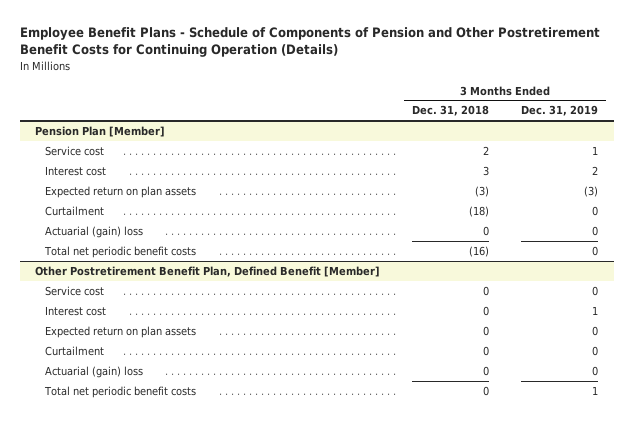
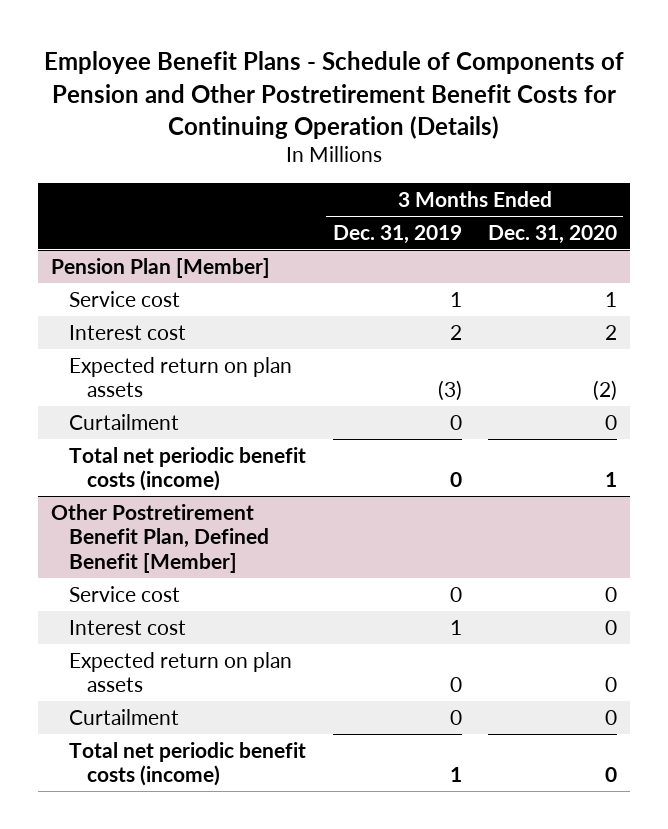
[412,105,490,117] Dec. 31, 2018 -> none
none -> [487,224,617,244] Dec. 31, 2020
[45,225,144,238] Actuarial (gain) loss -> none
[44,245,197,258] Total net periodic benefit costs -> [69,446,307,492] Total net periodic benefit costs (income)
[45,365,144,378] Actuarial (gain) loss -> none
[44,385,197,398] Total net periodic benefit costs -> [69,741,307,787] Total net periodic benefit costs (income)

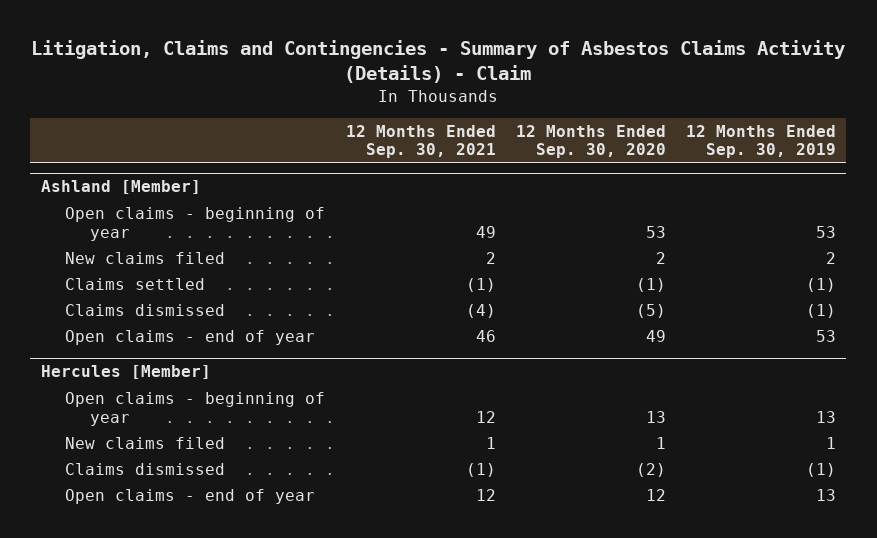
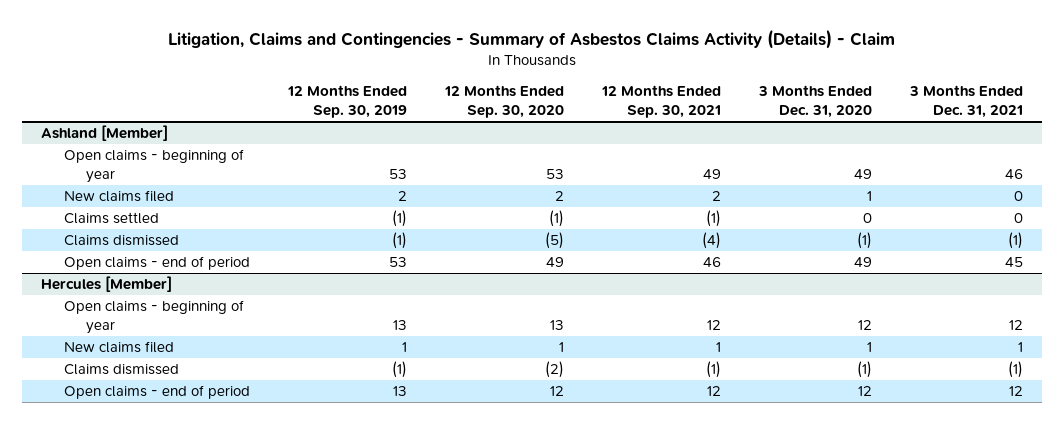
none -> [757,85,872,119] 3 Months Ended Dec. 31, 2020
none -> [908,85,1023,119] 3 Months Ended Dec. 31, 2021
[65,329,316,345] Open claims - end of year -> [63,256,250,271] Open claims - end of period
[65,488,316,504] Open claims - end of year -> [63,385,250,400] Open claims - end of period

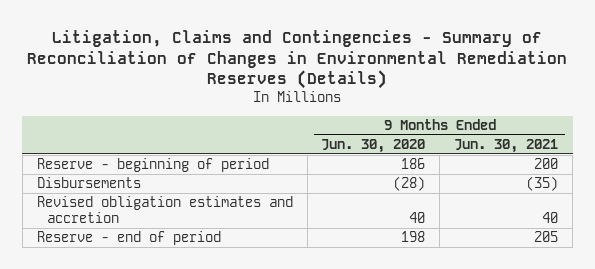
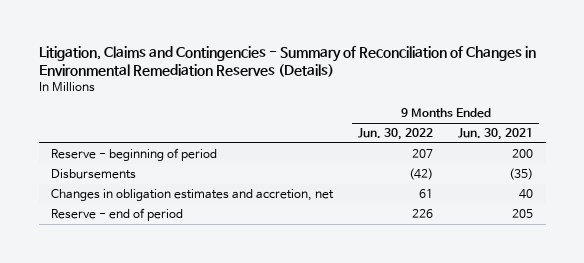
[321,138,426,153] Jun. 30, 2020 -> none
none -> [358,128,434,141] Jun. 30, 2022
[36,196,293,223] Revised obligation estimates and accretion -> [51,189,335,202] Changes in obligation estimates and accretion, net

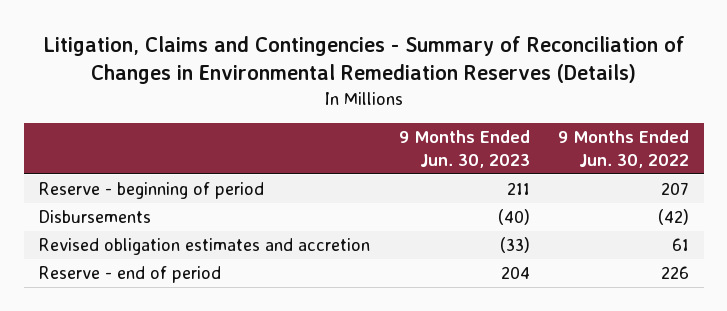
[458,128,534,141] Jun. 30, 2021 -> none
none -> [398,130,530,168] 9 Months Ended Jun. 30, 2023
[51,189,335,202] Changes in obligation estimates and accretion, net -> [37,238,370,256] Revised obligation estimates and accretion

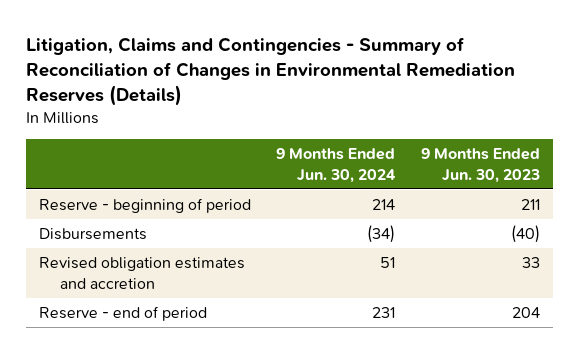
[558,130,690,168] 9 Months Ended Jun. 30, 2022 -> none
none -> [276,148,397,183] 9 Months Ended Jun. 30, 2024
[499,237,530,254] (33) -> [521,256,540,268] 33

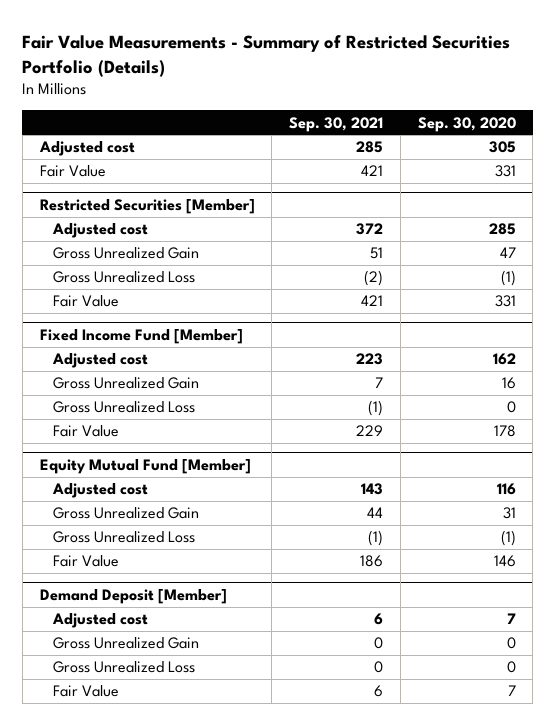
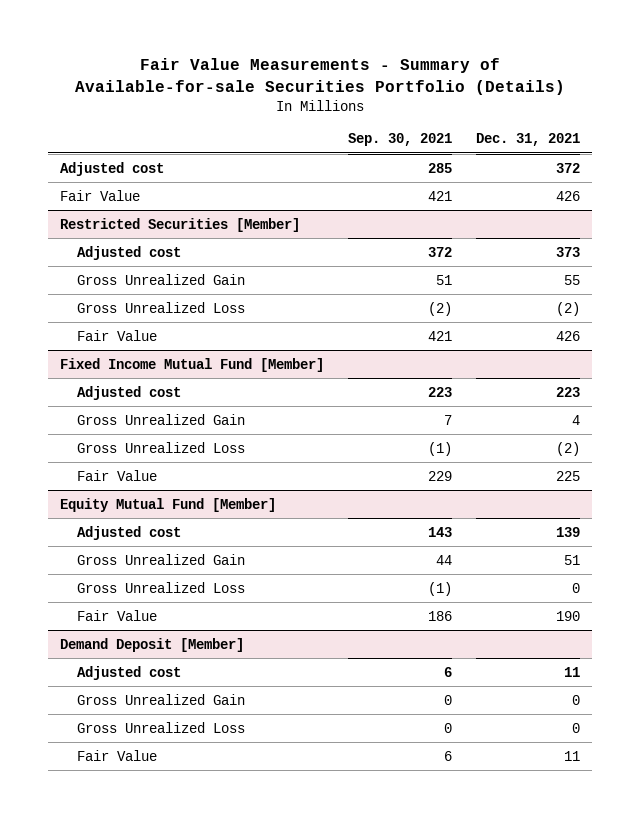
[22,34,511,77] Fair Value Measurements - Summary of Restricted Securities Portfolio (Details) -> [74,57,565,95] Fair Value Measurements - Summary of Available-for-sale Securities Portfolio (Details)
[417,116,516,132] Sep. 30, 2020 -> none
none -> [475,133,580,147] Dec. 31, 2021
[39,328,243,344] Fixed Income Fund [Member] -> [59,357,324,372] Fixed Income Mutual Fund [Member]

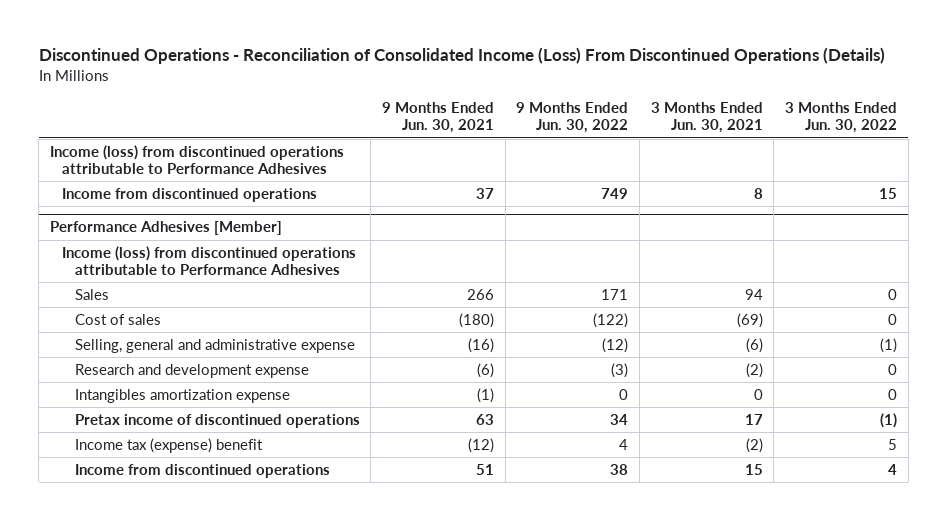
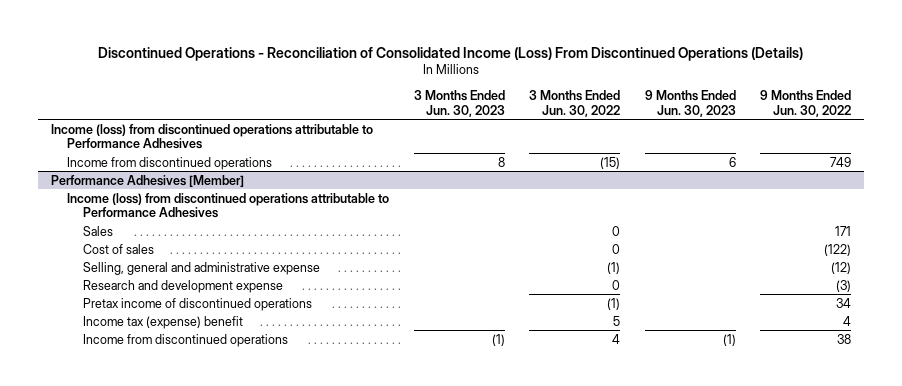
[381,101,494,134] 9 Months Ended Jun. 30, 2021 -> none
[650,101,763,134] 3 Months Ended Jun. 30, 2021 -> none
none -> [413,90,505,117] 3 Months Ended Jun. 30, 2023
none -> [644,90,736,117] 9 Months Ended Jun. 30, 2023
[878,187,897,199] 15 -> [600,156,621,169] (15)
[74,388,290,403] Intangibles amortization expense -> none

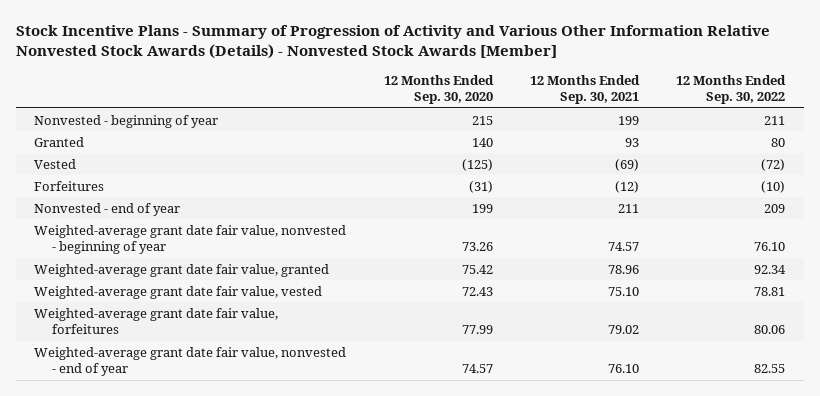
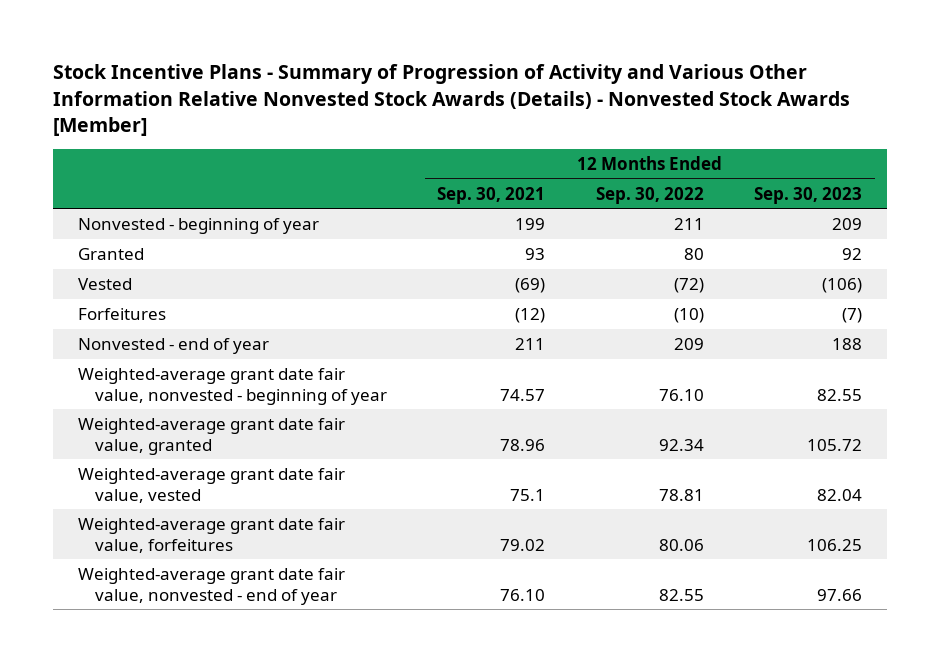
[383,74,494,105] 12 Months Ended Sep. 30, 2020 -> none
none -> [754,186,863,204] Sep. 30, 2023
[608,286,640,296] 75.10 -> [510,488,546,501] 75.1

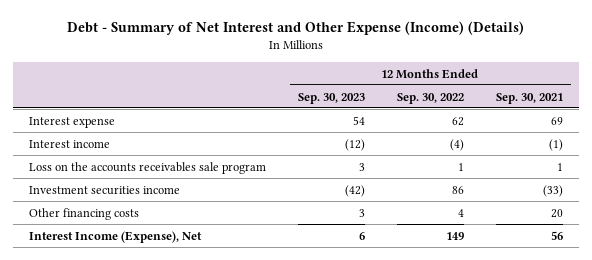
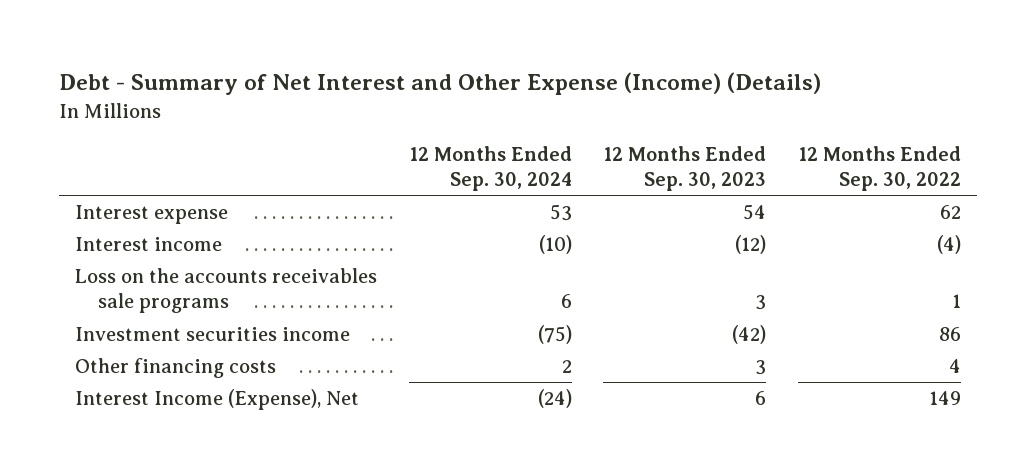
[496,92,564,104] Sep. 30, 2021 -> none
none -> [408,145,572,192] 12 Months Ended Sep. 30, 2024
[28,161,266,174] Loss on the accounts receivables sale program -> [74,268,377,314] Loss on the accounts receivables sale programs

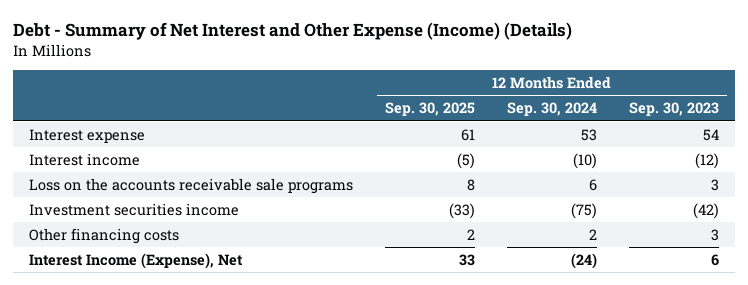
[797,145,961,192] 12 Months Ended Sep. 30, 2022 -> none
none -> [385,102,476,117] Sep. 30, 2025
[74,268,377,314] Loss on the accounts receivables sale programs -> [29,177,354,194] Loss on the accounts receivable sale programs

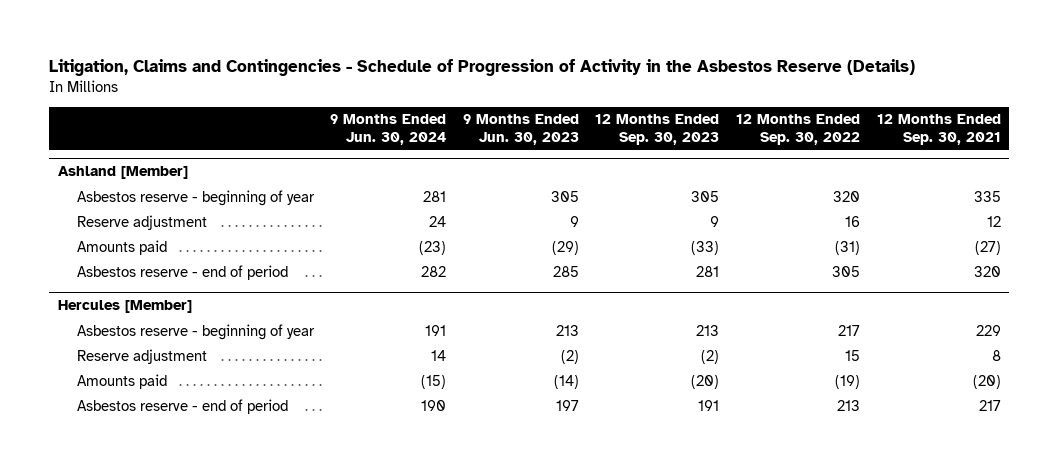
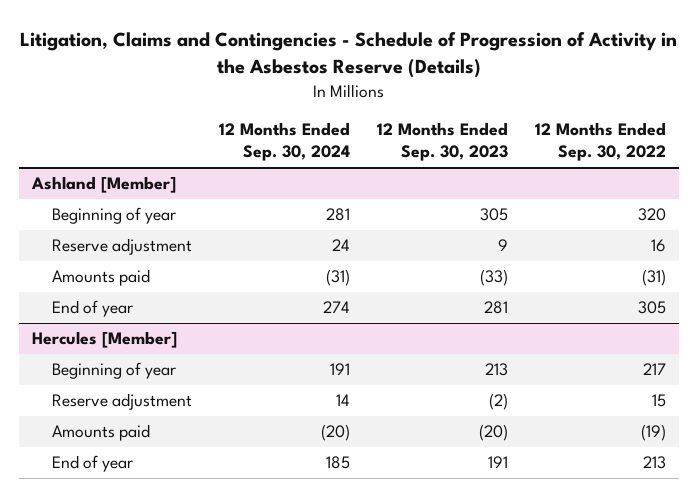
[330,114,447,145] 9 Months Ended Jun. 30, 2024 -> none
[462,114,579,145] 9 Months Ended Jun. 30, 2023 -> none
[876,114,1001,145] 12 Months Ended Sep. 30, 2021 -> none
none -> [219,121,351,162] 12 Months Ended Sep. 30, 2024
[76,189,315,206] Asbestos reserve - beginning of year -> [52,207,177,225] Beginning of year
[76,264,288,280] Asbestos reserve - end of period -> [52,300,134,318] End of year
[76,323,315,340] Asbestos reserve - beginning of year -> [52,362,177,380] Beginning of year
[76,398,288,414] Asbestos reserve - end of period -> [52,455,134,473] End of year

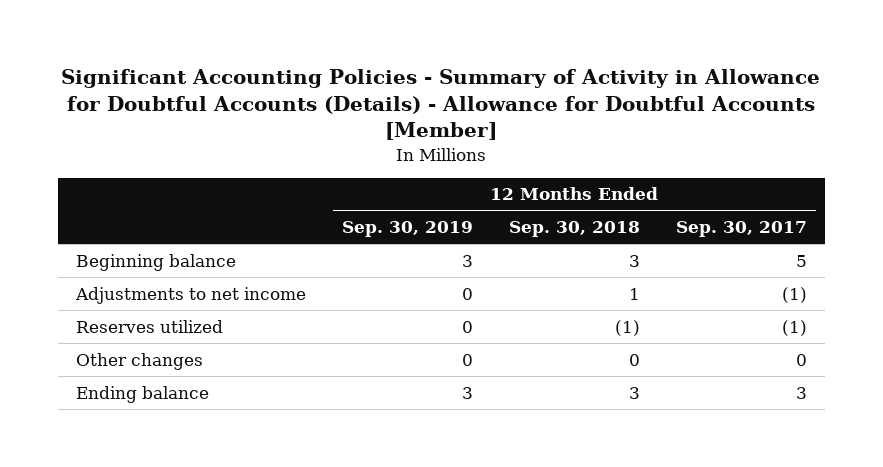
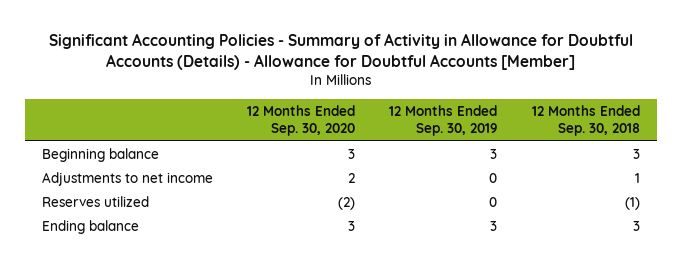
[675,221,807,238] Sep. 30, 2017 -> none
none -> [247,105,356,137] 12 Months Ended Sep. 30, 2020
[75,352,203,370] Other changes -> none

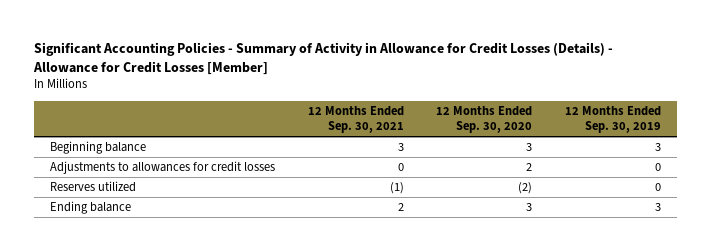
[48,32,633,71] Significant Accounting Policies - Summary of Activity in Allowance for Doubtful Accounts (Details) - Allowance for Doubtful Accounts [Member] -> [32,41,613,75] Significant Accounting Policies - Summary of Activity in Allowance for Credit Losses (Details) - Allowance for Credit Losses [Member]
[531,105,640,137] 12 Months Ended Sep. 30, 2018 -> none
none -> [307,105,404,134] 12 Months Ended Sep. 30, 2021
[41,172,213,187] Adjustments to net income -> [50,161,276,175] Adjustments to allowances for credit losses

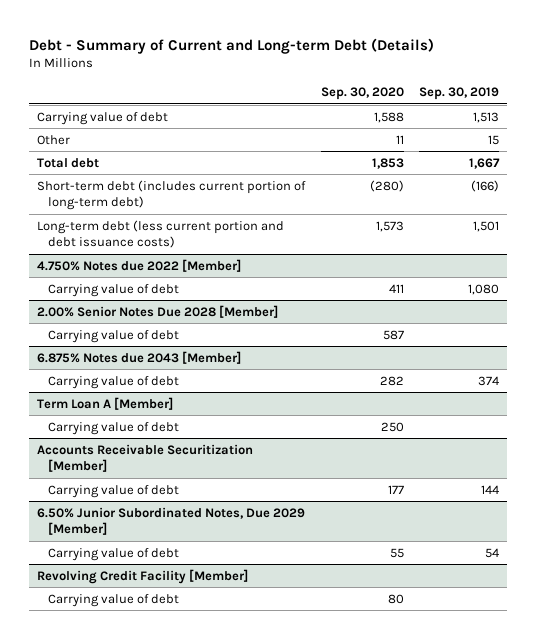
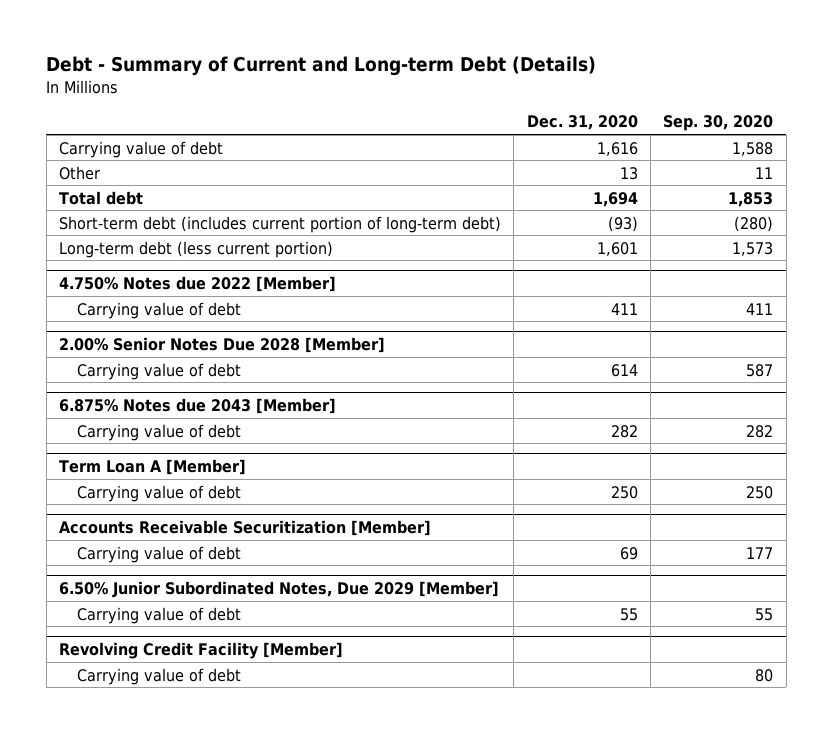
[419,87,500,101] Sep. 30, 2019 -> none
none -> [526,115,638,131] Dec. 31, 2020
[37,219,285,249] Long-term debt (less current portion and debt issuance costs) -> [58,240,333,258] Long-term debt (less current portion)

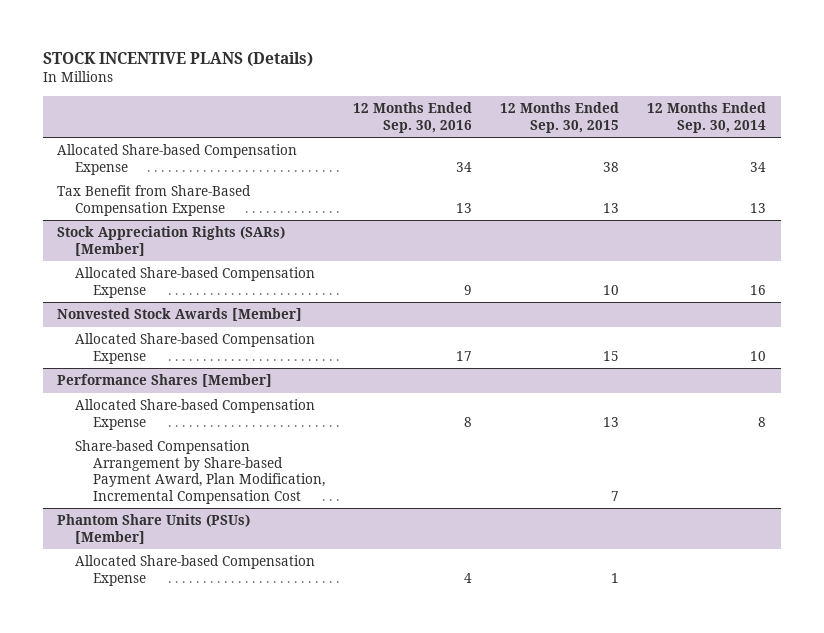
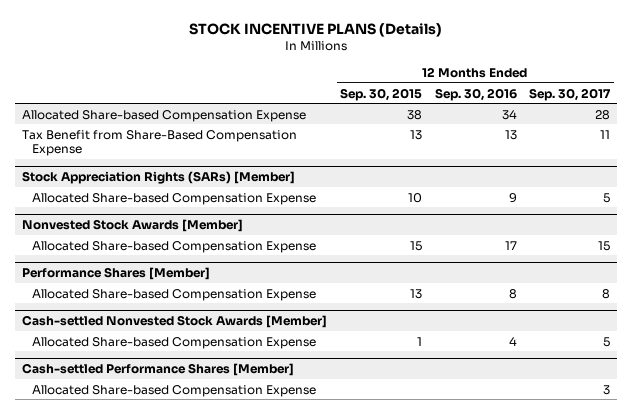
[647,102,767,133] 12 Months Ended Sep. 30, 2014 -> none
none -> [529,87,612,101] Sep. 30, 2017
[75,440,326,504] Share-based Compensation Arrangement by Share-based Payment Award, Plan Modification, Incremental Compensation Cost -> none
[57,514,251,544] Phantom Share Units (PSUs) [Member] -> none
none -> [21,314,327,328] Cash-settled Nonvested Stock Awards [Member]
none -> [21,362,294,376] Cash-settled Performance Shares [Member]
none -> [31,384,316,397] Allocated Share-based Compensation Expense

